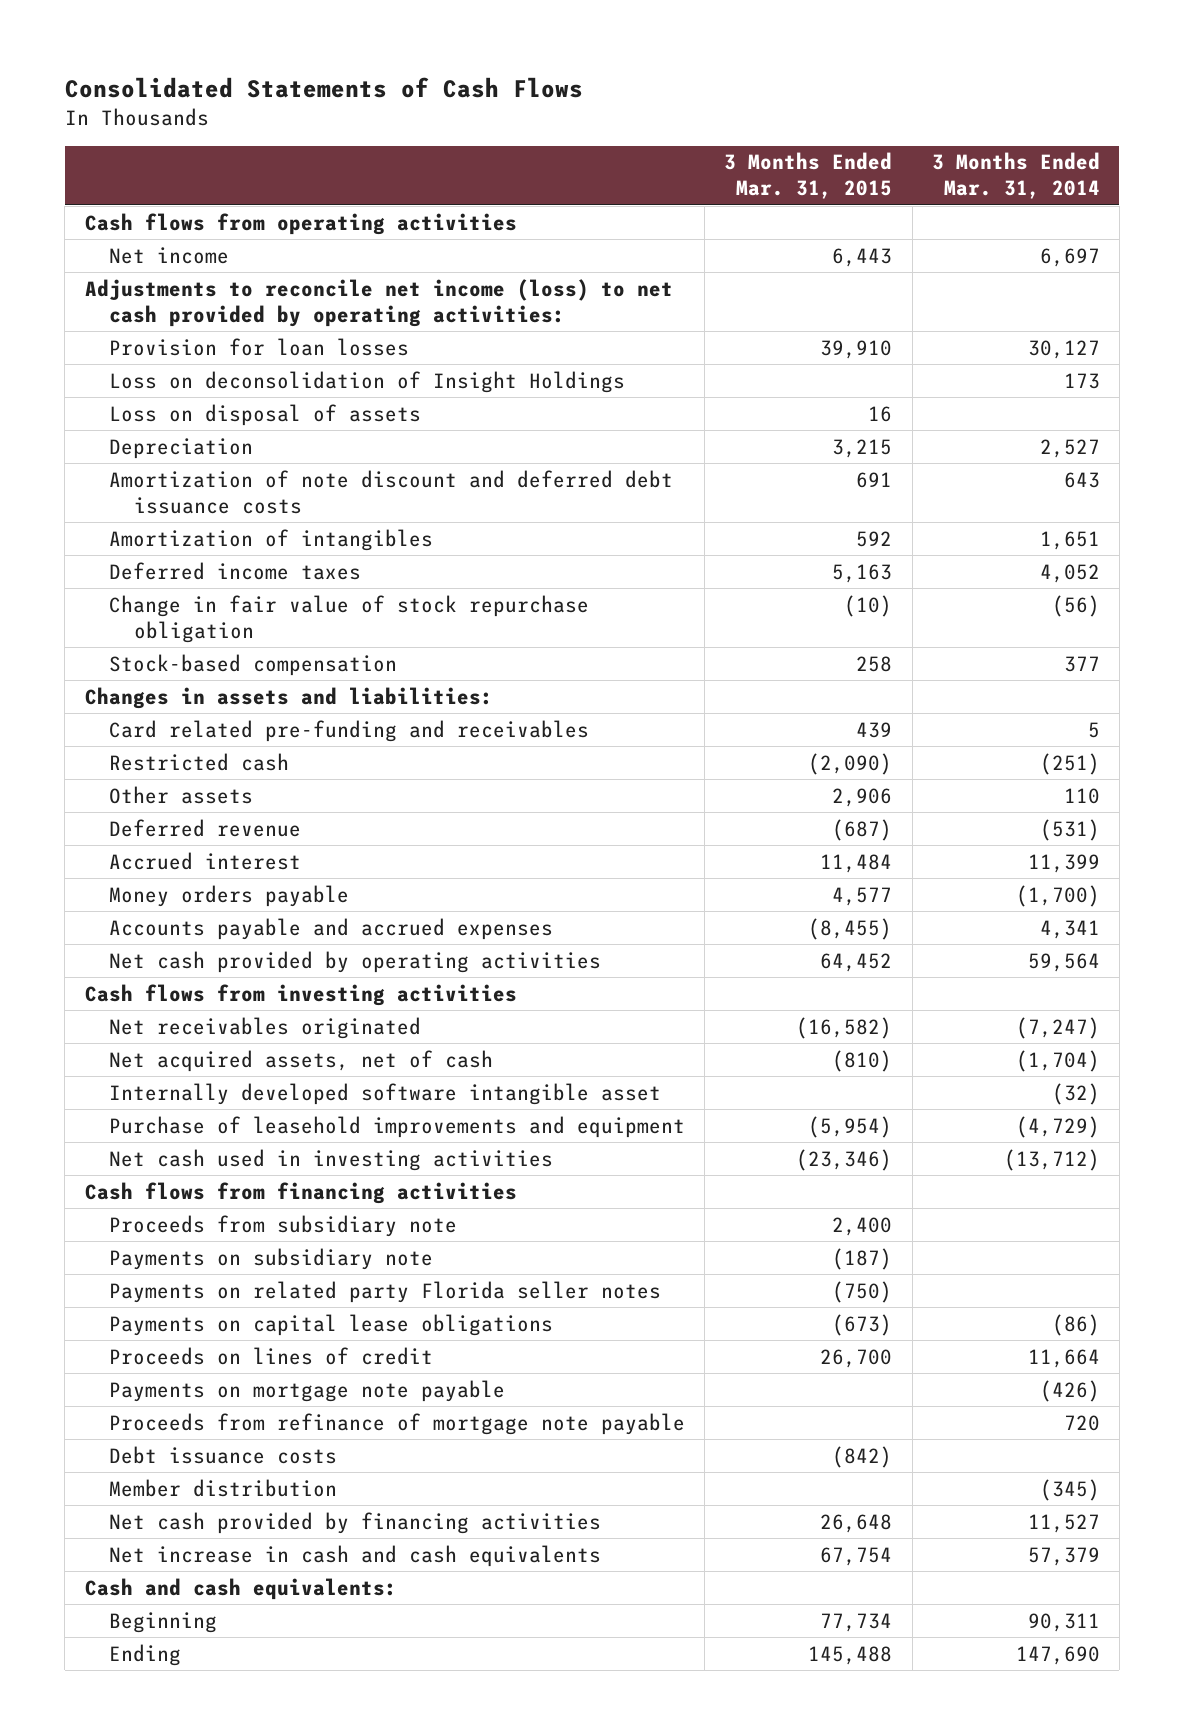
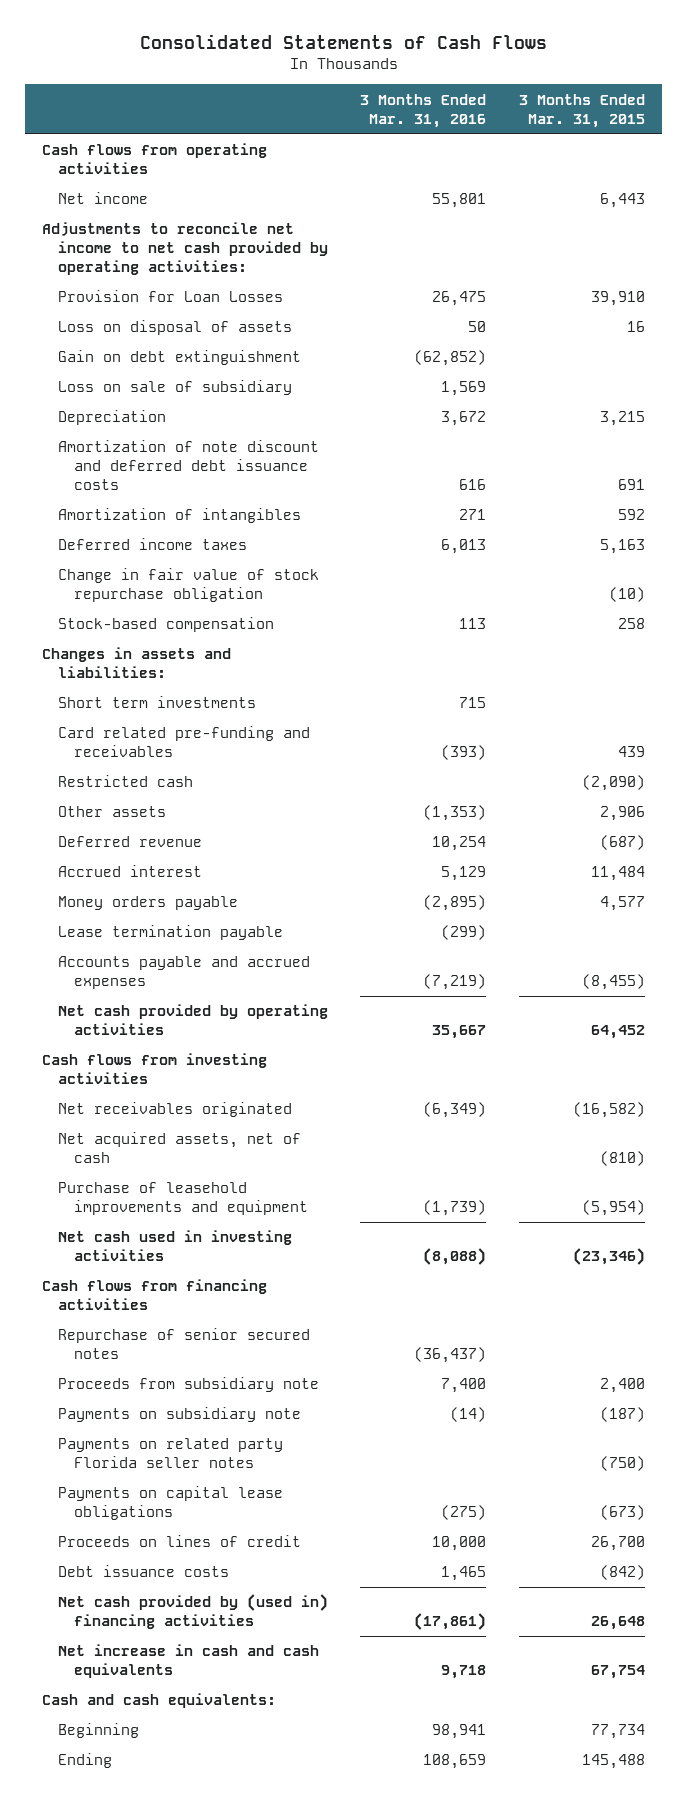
[931,152,1100,200] 3 Months Ended Mar. 31, 2014 -> none
none -> [360,93,487,128] 3 Months Ended Mar. 31, 2016
[109,370,626,393] Loss on deconsolidation of Insight Holdings -> none
[84,278,673,327] Adjustments to reconcile net income (loss) to net cash provided by operating activities: -> [41,222,328,275] Adjustments to reconcile net income to net cash provided by operating activities:
[109,337,410,356] Provision for loan losses -> [57,290,283,303] Provision for Loan Losses
none -> [57,350,301,366] Gain on debt extinguishment
none -> [57,380,292,396] Loss on sale of subsidiary
none -> [57,696,256,709] Short term investments
none -> [57,925,283,941] Lease termination payable
[109,1082,662,1105] Internally developed software intangible asset -> none
none -> [57,1328,310,1360] Repurchase of senior secured notes
[109,1379,506,1402] Payments on mortgage note payable -> none
[109,1412,686,1435] Proceeds from refinance of mortgage note payable -> none
[109,1478,338,1497] Member distribution -> none
[109,1511,602,1534] Net cash provided by financing activities -> [57,1594,328,1630] Net cash provided by (used in) financing activities

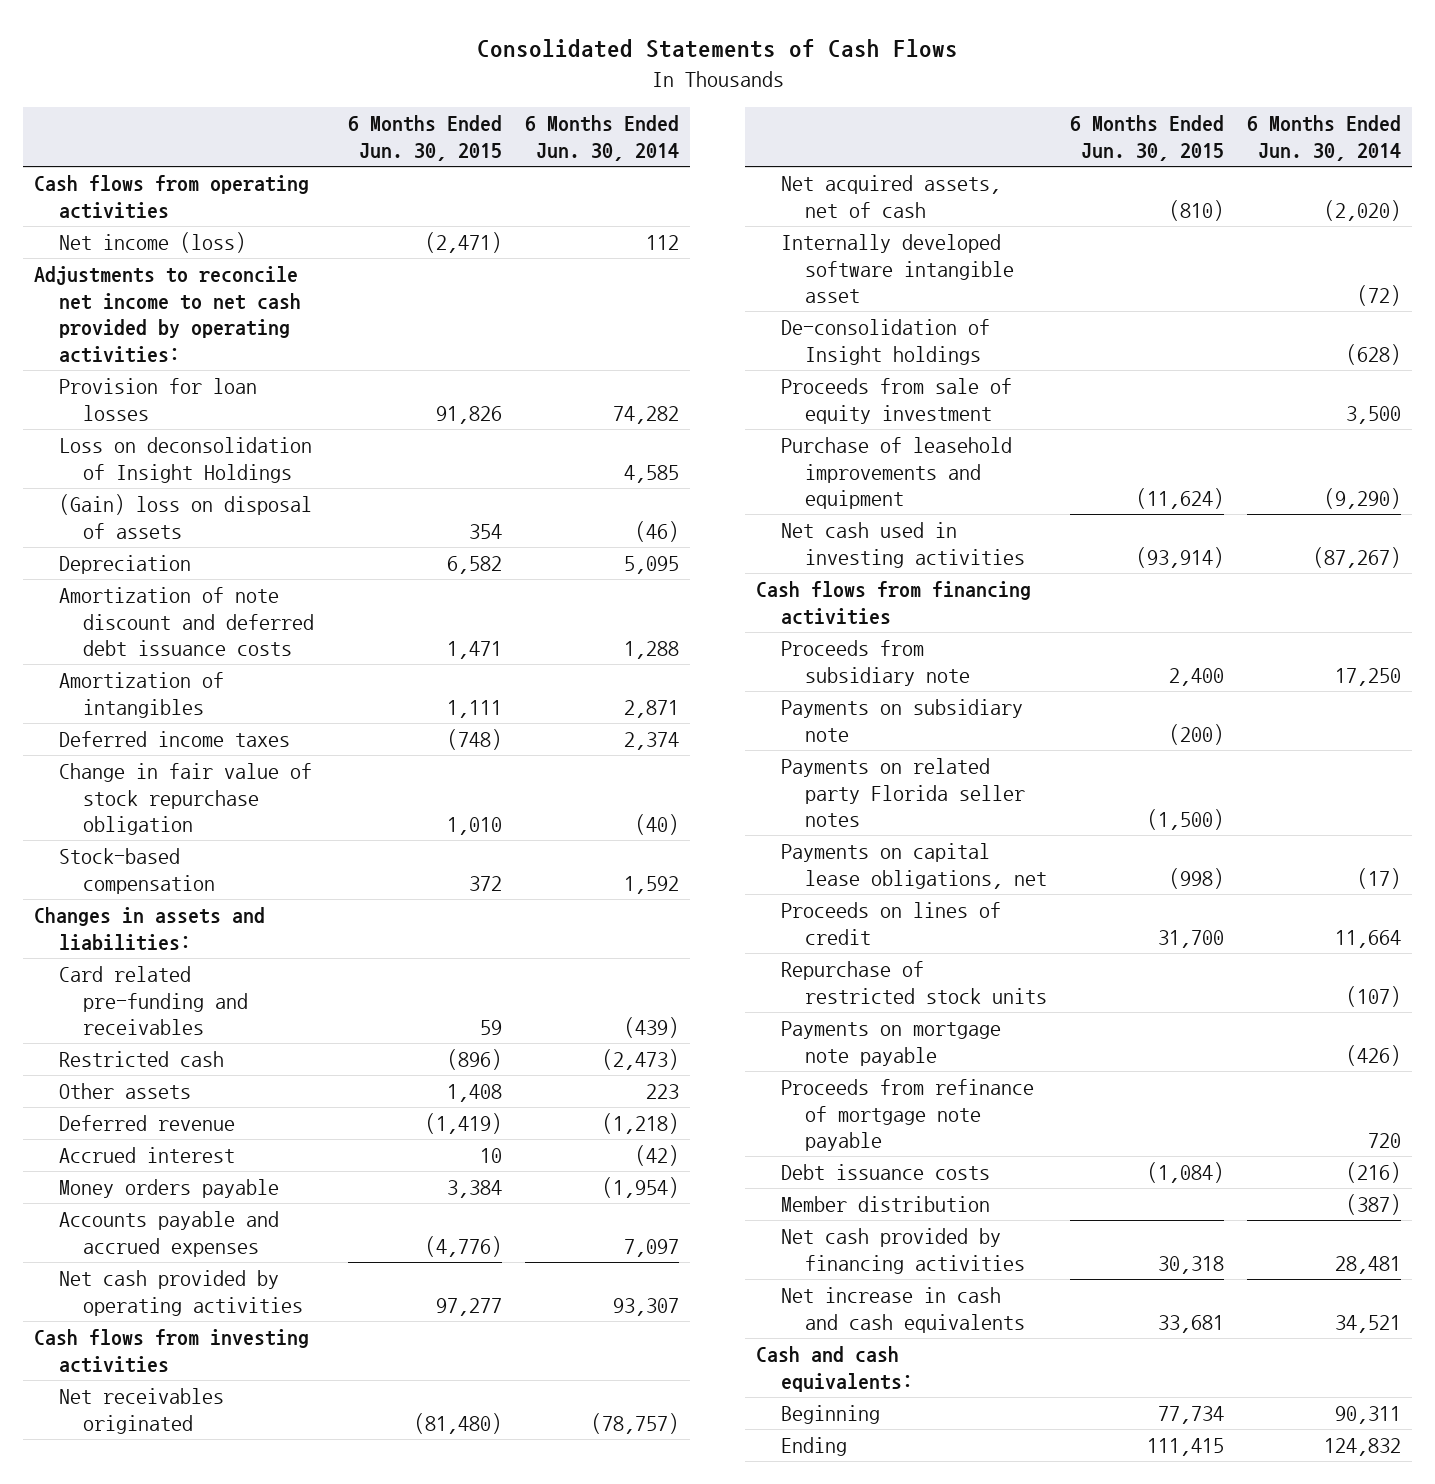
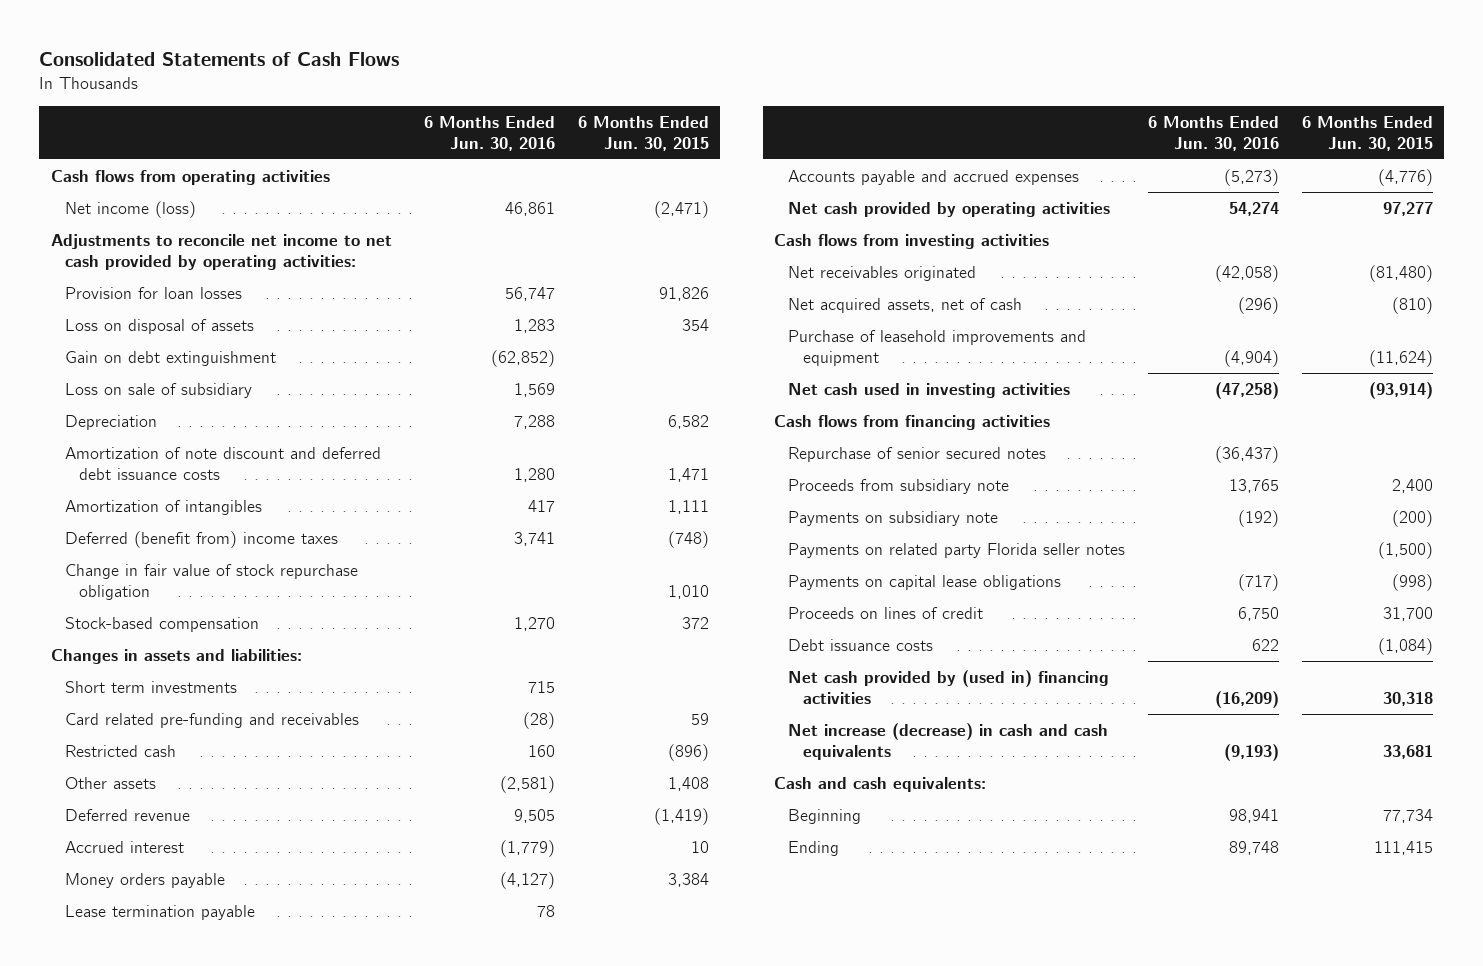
[525,115,680,161] 6 Months Ended Jun. 30, 2014 -> none
none -> [424,115,556,151] 6 Months Ended Jun. 30, 2016
[58,437,312,483] Loss on deconsolidation of Insight Holdings -> none
[58,494,312,539] (Gain) loss on disposal of assets -> [64,318,254,334] Loss on disposal of assets
none -> [64,350,276,366] Gain on debt extinguishment
none -> [64,382,252,398] Loss on sale of subsidiary
[58,731,290,748] Deferred income taxes -> [64,530,338,548] Deferred (benefit from) income taxes
none -> [64,680,237,693] Short term investments
none -> [64,904,255,920] Lease termination payable
[780,234,1015,304] Internally developed software intangible asset -> none
[780,319,990,365] De-consolidation of Insight holdings -> none
[780,378,1012,424] Proceeds from sale of equity investment -> none
none -> [788,446,1047,462] Repurchase of senior secured notes
[780,843,1048,889] Payments on capital lease obligations, net -> [788,574,1062,590] Payments on capital lease obligations
[780,961,1048,1004] Repurchase of restricted stock units -> none
[780,1021,1001,1066] Payments on mortgage note payable -> none
[780,1079,1034,1152] Proceeds from refinance of mortgage note payable -> none
[780,1196,990,1213] Member distribution -> none
[780,1228,1026,1274] Net cash provided by financing activities -> [788,669,1110,705] Net cash provided by (used in) financing activities
[780,1287,1026,1333] Net increase in cash and cash equivalents -> [788,722,1109,761] Net increase (decrease) in cash and cash equivalents

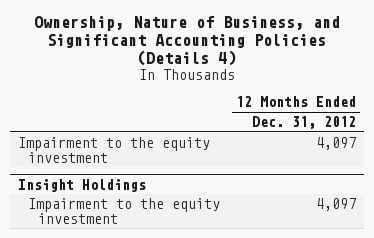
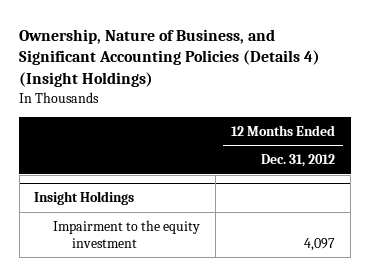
[33,15,340,67] Ownership, Nature of Business, and Significant Accounting Policies (Details 4) -> [19,28,321,88] Ownership, Nature of Business, and Significant Accounting Policies (Details 4) (Insight Holdings)
[17,137,210,163] Impairment to the equity investment -> none

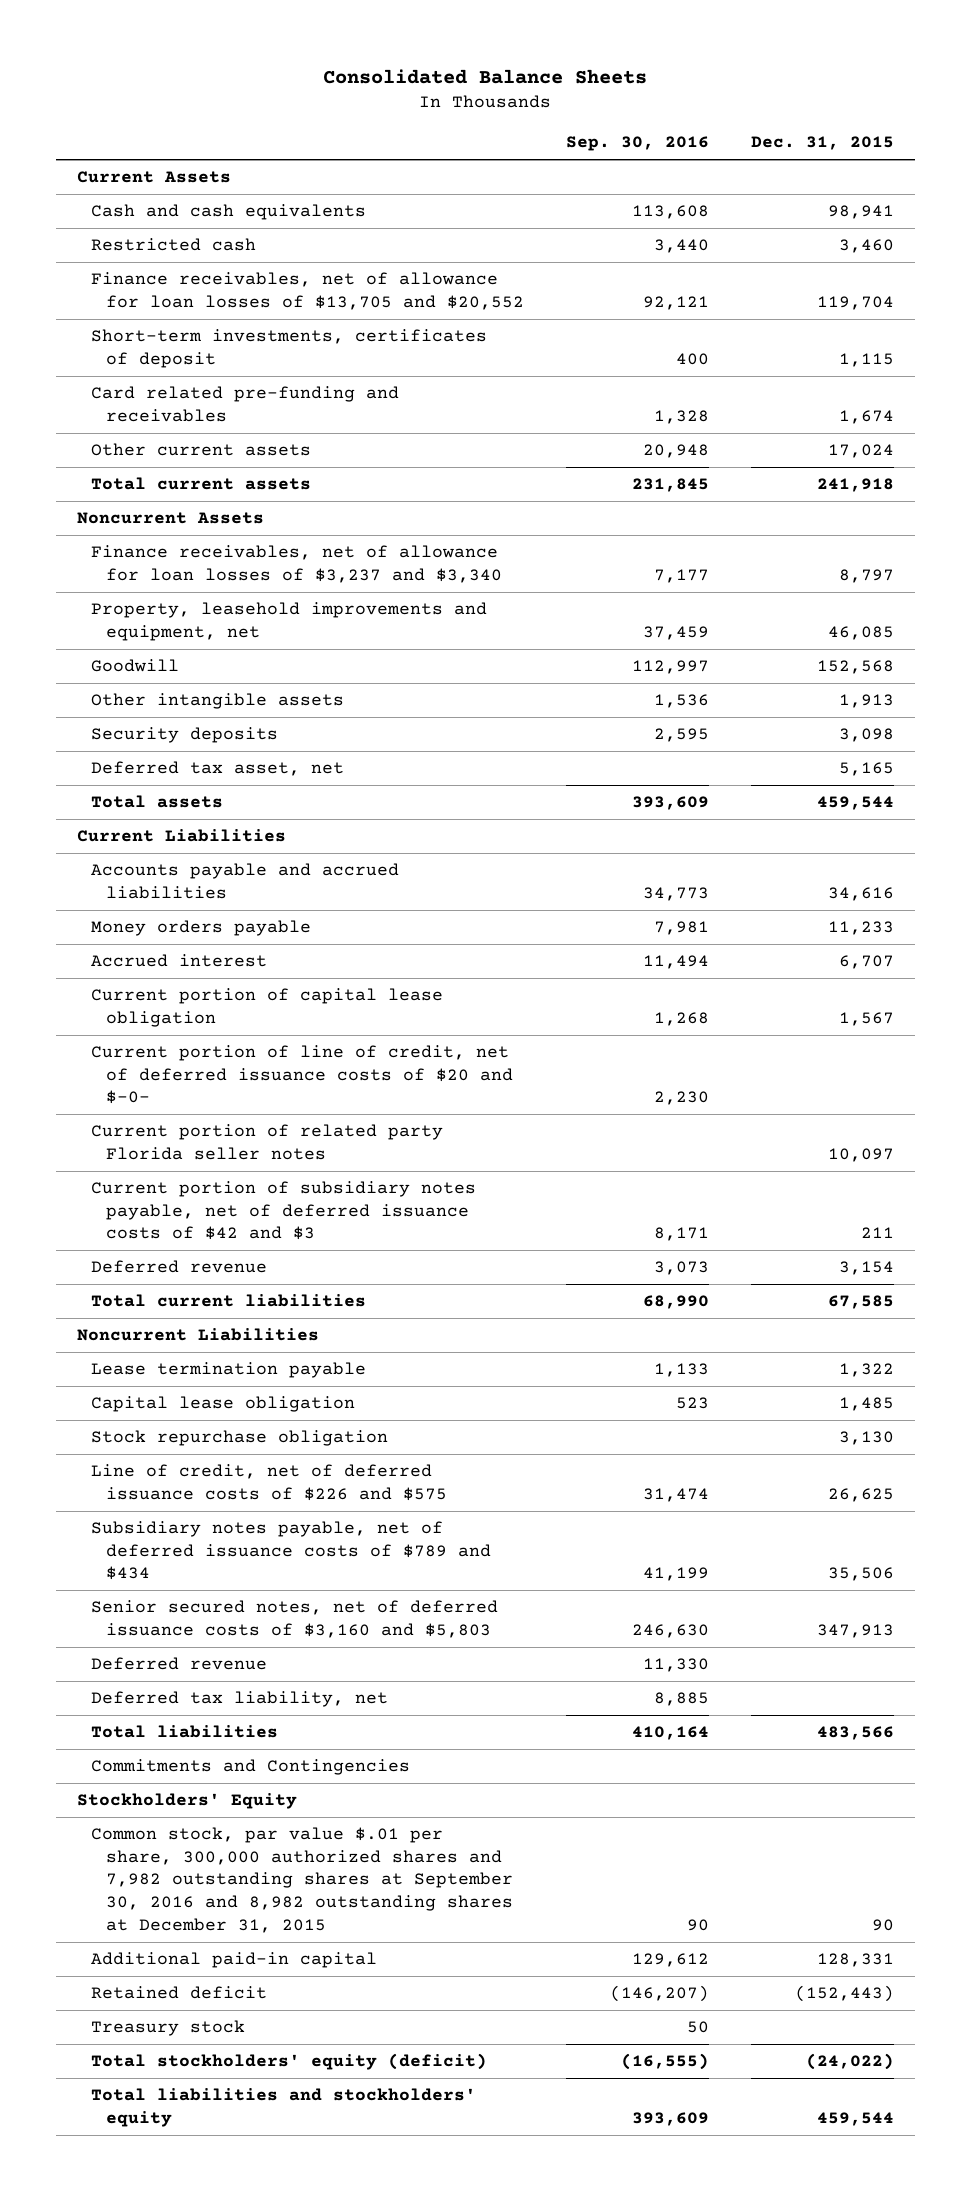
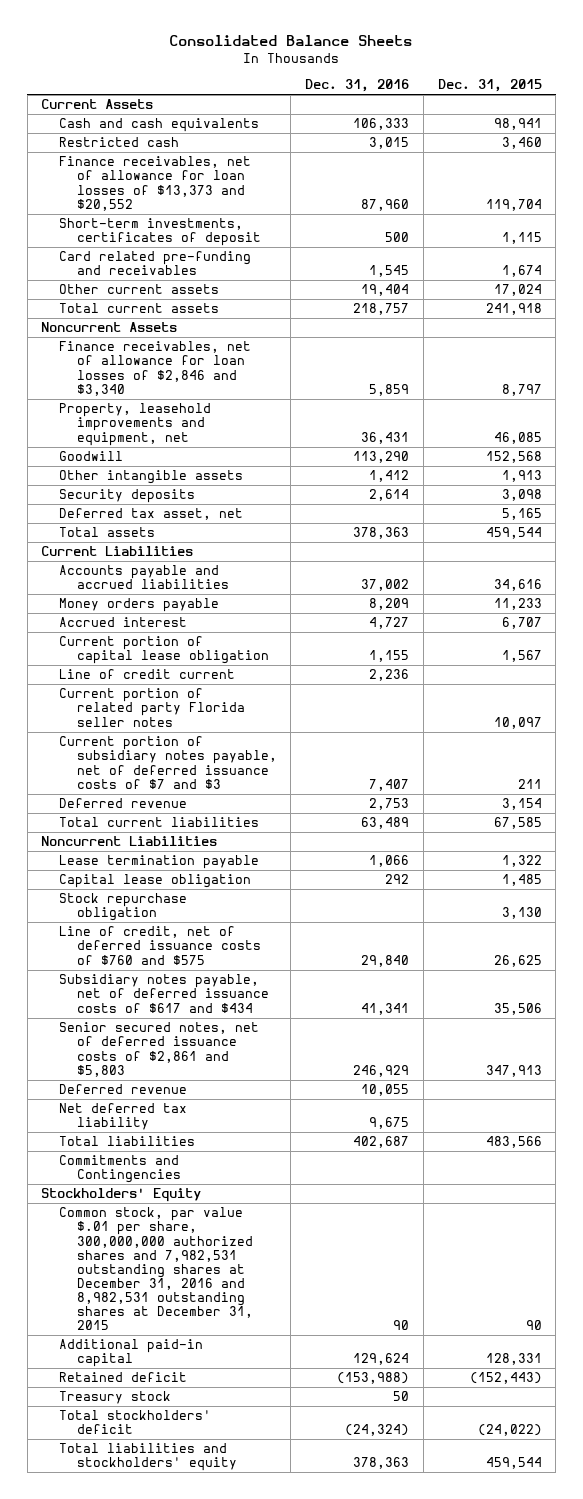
[566,136,710,152] Sep. 30, 2016 -> none
none -> [305,79,410,93] Dec. 31, 2016
[91,272,525,310] Finance receivables, net of allowance for loan losses of $13,705 and $20,552 -> [58,156,251,211] Finance receivables, net of allowance for loan losses of $13,373 and $20,552
[91,545,503,583] Finance receivables, net of allowance for loan losses of $3,237 and $3,340 -> [58,341,251,396] Finance receivables, net of allowance for loan losses of $2,846 and $3,340
[91,1045,514,1105] Current portion of line of credit, net of deferred issuance costs of $20 and $-0- -> [58,669,235,680] Line of credit current
[91,1181,477,1241] Current portion of subsidiary notes payable, net of deferred issuance costs of $42 and $3 -> [58,736,277,789] Current portion of subsidiary notes payable, net of deferred issuance costs of $7 and $3
[91,1464,448,1501] Line of credit, net of deferred issuance costs of $226 and $575 -> [58,926,261,965] Line of credit, net of deferred issuance costs of $760 and $575
[91,1521,492,1581] Subsidiary notes payable, net of deferred issuance costs of $789 and $434 -> [58,974,269,1013] Subsidiary notes payable, net of deferred issuance costs of $617 and $434
[91,1600,499,1638] Senior secured notes, net of deferred issuance costs of $3,160 and $5,803 -> [58,1022,259,1077] Senior secured notes, net of deferred issuance costs of $2,861 and $5,803
[91,1691,389,1708] Deferred tax liability, net -> [58,1103,187,1131] Net deferred tax liability
[91,1827,514,1933] Common stock, par value $.01 per share, 300,000 authorized shares and 7,982 outstanding shares at September 30, 2016 and 8,982 outstanding shares at December 31, 2015 -> [58,1207,253,1331] Common stock, par value $.01 per share, 300,000,000 authorized shares and 7,982,531 outstanding shares at December 31, 2016 and 8,982,531 outstanding shares at December 31, 2015
[91,2053,488,2071] Total stockholders' equity (deficit) -> [58,1410,211,1435] Total stockholders' deficit

